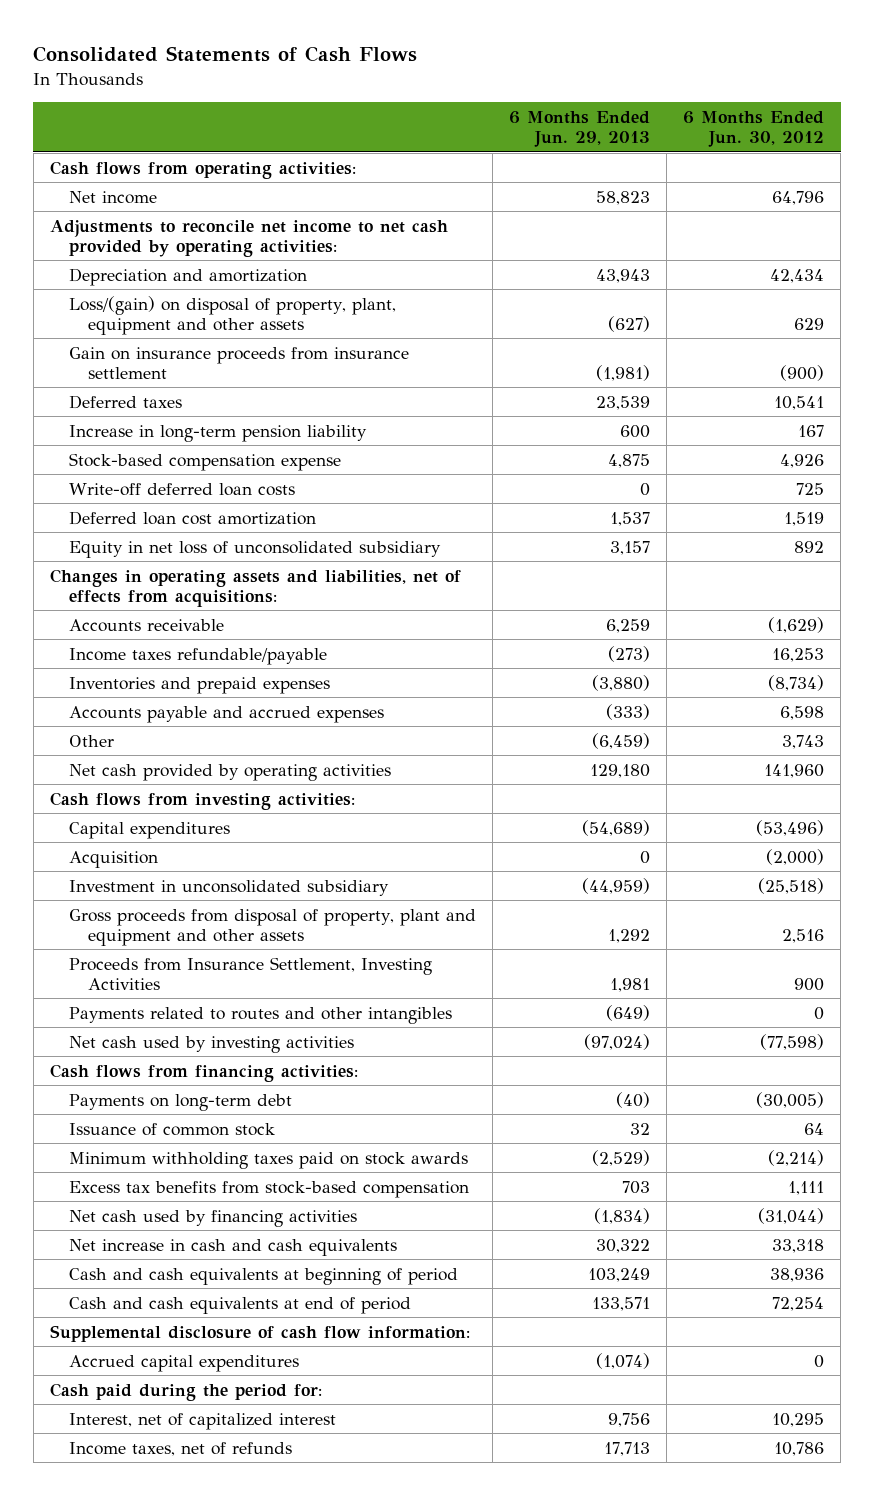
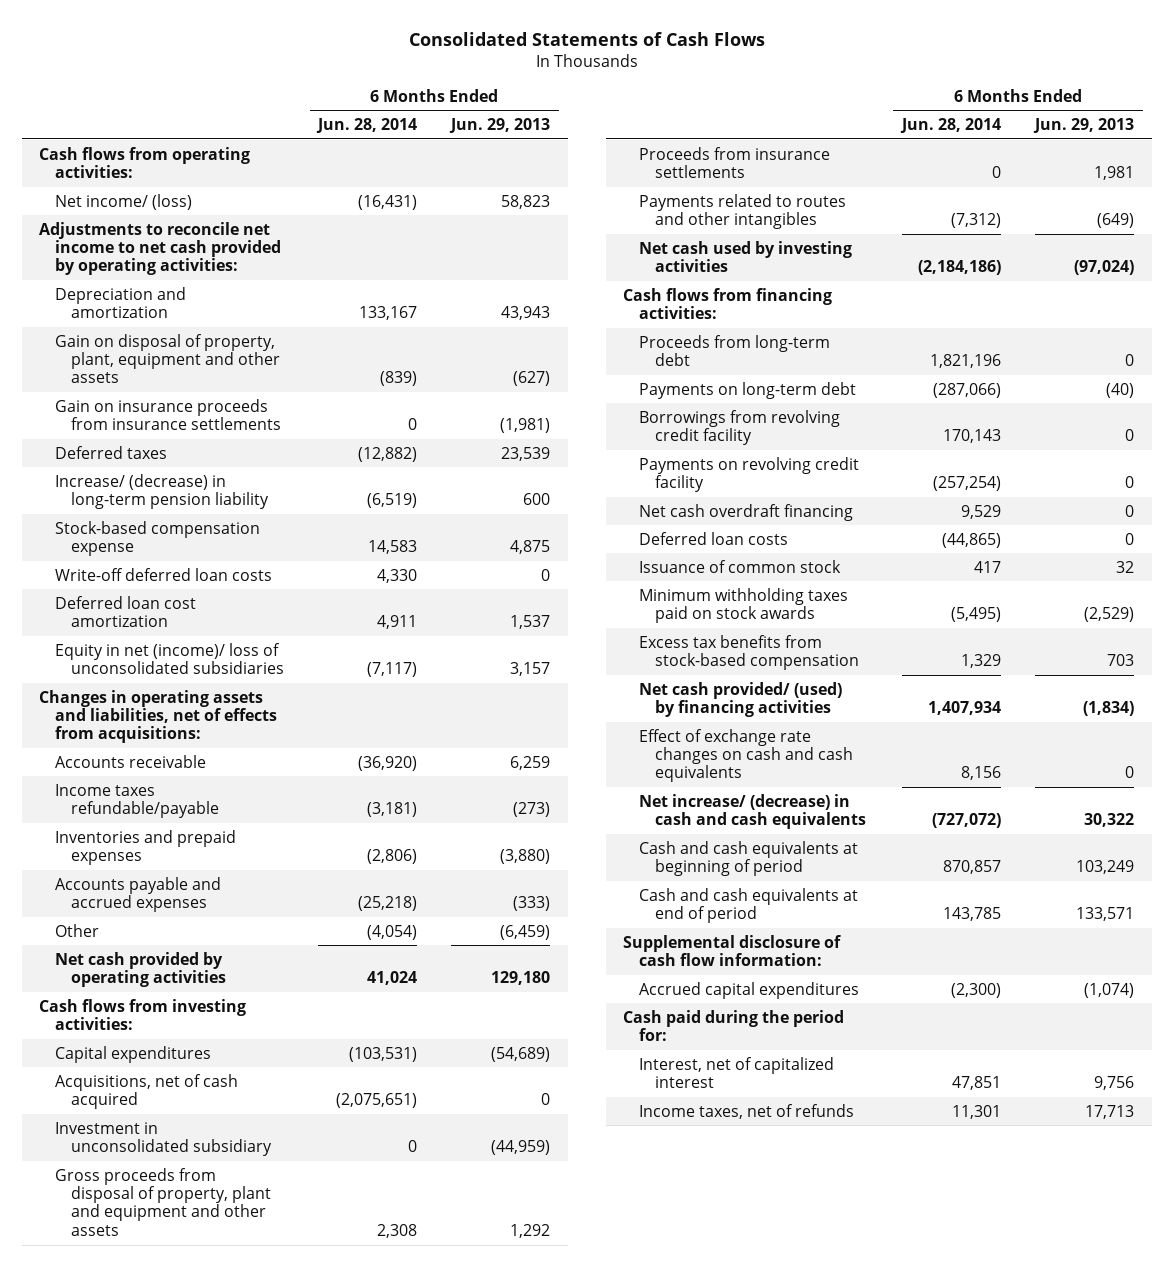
[683,110,825,148] 6 Months Ended Jun. 30, 2012 -> none
none -> [316,118,418,134] Jun. 28, 2014
[68,190,157,204] Net income -> [55,193,193,210] Net income/ (loss)
[68,295,396,336] Loss/(gain) on disposal of property, plant, equipment and other assets -> [55,333,280,384] Gain on disposal of property, plant, equipment and other assets
[68,346,409,380] Gain on insurance proceeds from insurance settlement -> [55,398,281,430] Gain on insurance proceeds from insurance settlements
[68,424,367,442] Increase in long-term pension liability -> [55,473,269,509] Increase/ (decrease) in long-term pension liability
[68,540,441,558] Equity in net loss of unconsolidated subsidiary -> [55,642,284,674] Equity in net (income)/ loss of unconsolidated subsidiaries
[68,850,158,868] Acquisition -> [55,1073,239,1109] Acquisitions, net of cash acquired
[68,956,432,991] Proceeds from Insurance Settlement, Investing Activities -> [639,146,831,178] Proceeds from insurance settlements
none -> [639,334,831,366] Proceeds from long-term debt
none -> [639,409,841,445] Borrowings from revolving credit facility
none -> [639,456,860,492] Payments on revolving credit facility
none -> [639,503,854,521] Net cash overdraft financing
none -> [639,531,789,545] Deferred loan costs
[68,1209,357,1227] Net cash used by financing activities -> [639,681,843,717] Net cash provided/ (used) by financing activities
none -> [639,728,853,783] Effect of exchange rate changes on cash and cash equivalents
[68,1238,397,1256] Net increase in cash and cash equivalents -> [639,793,866,829] Net increase/ (decrease) in cash and cash equivalents

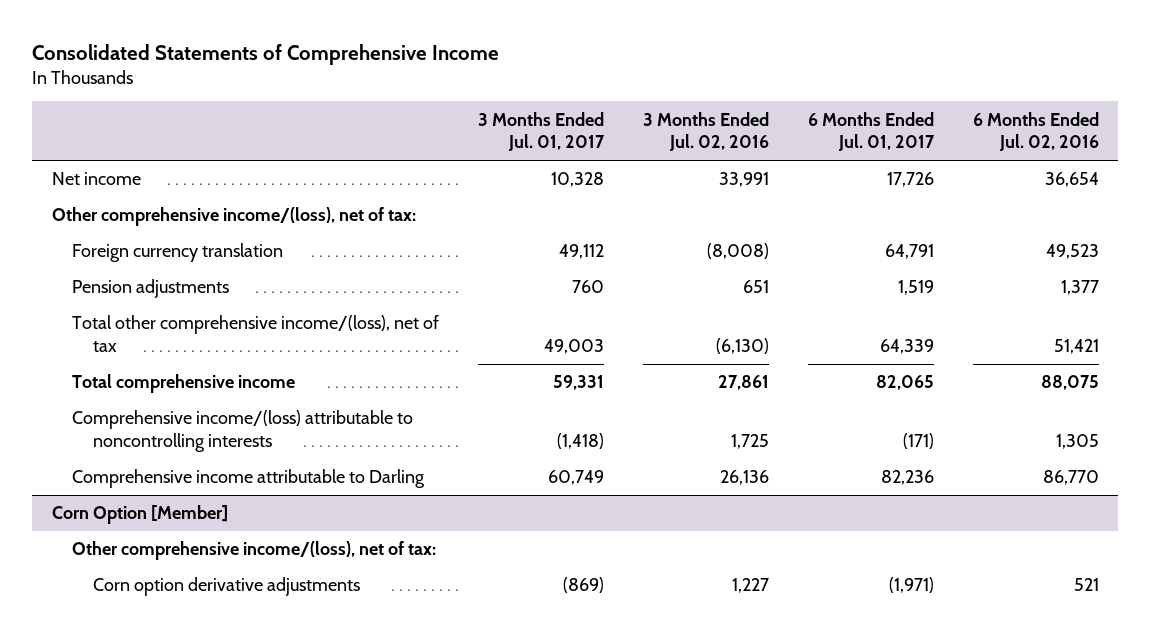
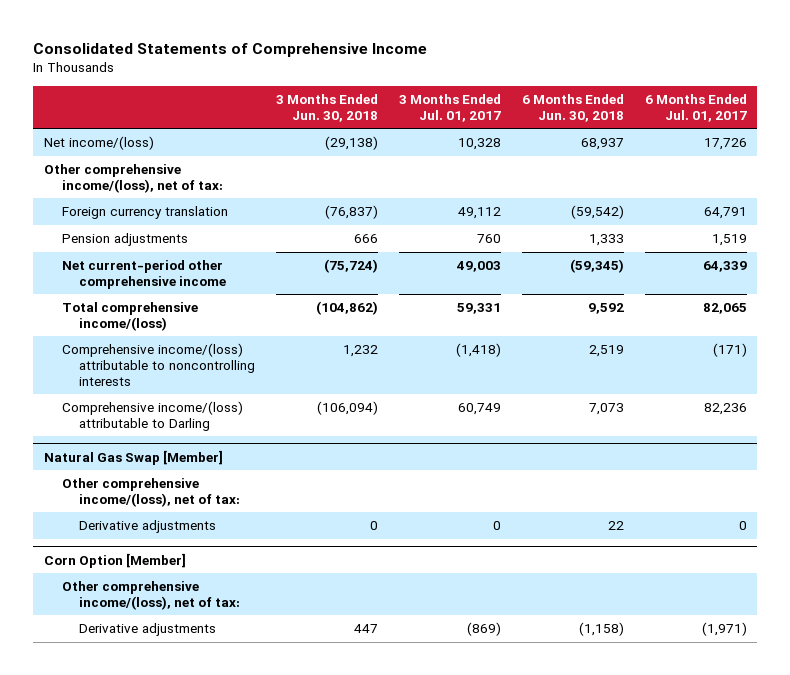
[643,111,770,152] 3 Months Ended Jul. 02, 2016 -> none
[972,111,1099,152] 6 Months Ended Jul. 02, 2016 -> none
none -> [276,93,379,122] 3 Months Ended Jun. 30, 2018
none -> [521,93,624,122] 6 Months Ended Jun. 30, 2018
[51,172,141,186] Net income -> [43,136,154,151] Net income/(loss)
[72,315,440,352] Total other comprehensive income/(loss), net of tax -> [61,260,227,289] Net current-period other comprehensive income
[72,374,296,394] Total comprehensive income -> [61,302,198,331] Total comprehensive income/(loss)
[72,469,426,489] Comprehensive income attributable to Darling -> [61,401,243,431] Comprehensive income/(loss) attributable to Darling
none -> [43,449,223,465] Natural Gas Swap [Member]
none -> [61,478,241,507] Other comprehensive income/(loss), net of tax:
none -> [79,520,217,534] Derivative adjustments
[92,577,360,597] Corn option derivative adjustments -> [79,623,217,637] Derivative adjustments

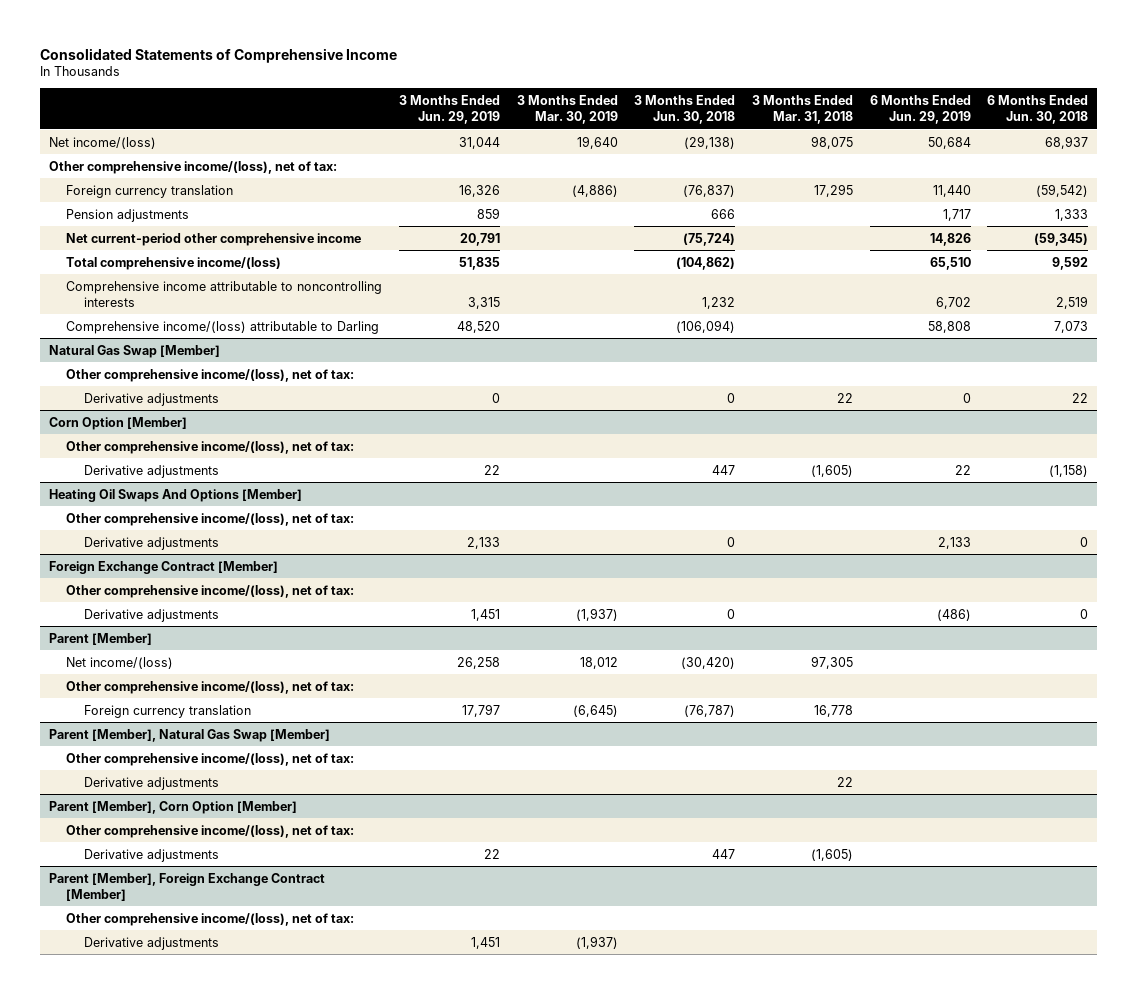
[399,93,502,122] 3 Months Ended Jul. 01, 2017 -> none
[644,93,747,122] 6 Months Ended Jul. 01, 2017 -> none
none -> [399,95,501,125] 3 Months Ended Jun. 29, 2019
none -> [516,95,618,125] 3 Months Ended Mar. 30, 2019
none -> [752,95,854,125] 3 Months Ended Mar. 31, 2018
none -> [869,95,971,125] 6 Months Ended Jun. 29, 2019
[61,343,256,386] Comprehensive income/(loss) attributable to noncontrolling interests -> [66,280,383,307] Comprehensive income attributable to noncontrolling interests
none -> [48,488,302,502] Heating Oil Swaps And Options [Member]
none -> [66,512,355,526] Other comprehensive income/(loss), net of tax:
none -> [84,536,220,550] Derivative adjustments
none -> [48,560,278,574] Foreign Exchange Contract [Member]
none -> [66,584,355,598] Other comprehensive income/(loss), net of tax:
none -> [84,608,220,622] Derivative adjustments
none -> [48,632,152,645] Parent [Member]
none -> [66,656,174,669] Net income/(loss)
none -> [66,680,355,694] Other comprehensive income/(loss), net of tax:
none -> [84,704,252,718] Foreign currency translation
none -> [48,728,330,742] Parent [Member], Natural Gas Swap [Member]
none -> [66,752,355,766] Other comprehensive income/(loss), net of tax:
none -> [84,776,220,790] Derivative adjustments
none -> [48,800,297,814] Parent [Member], Corn Option [Member]
none -> [66,824,355,838] Other comprehensive income/(loss), net of tax:
none -> [84,848,220,862] Derivative adjustments
none -> [48,872,325,901] Parent [Member], Foreign Exchange Contract [Member]
none -> [66,912,355,926] Other comprehensive income/(loss), net of tax:
none -> [84,936,220,950] Derivative adjustments

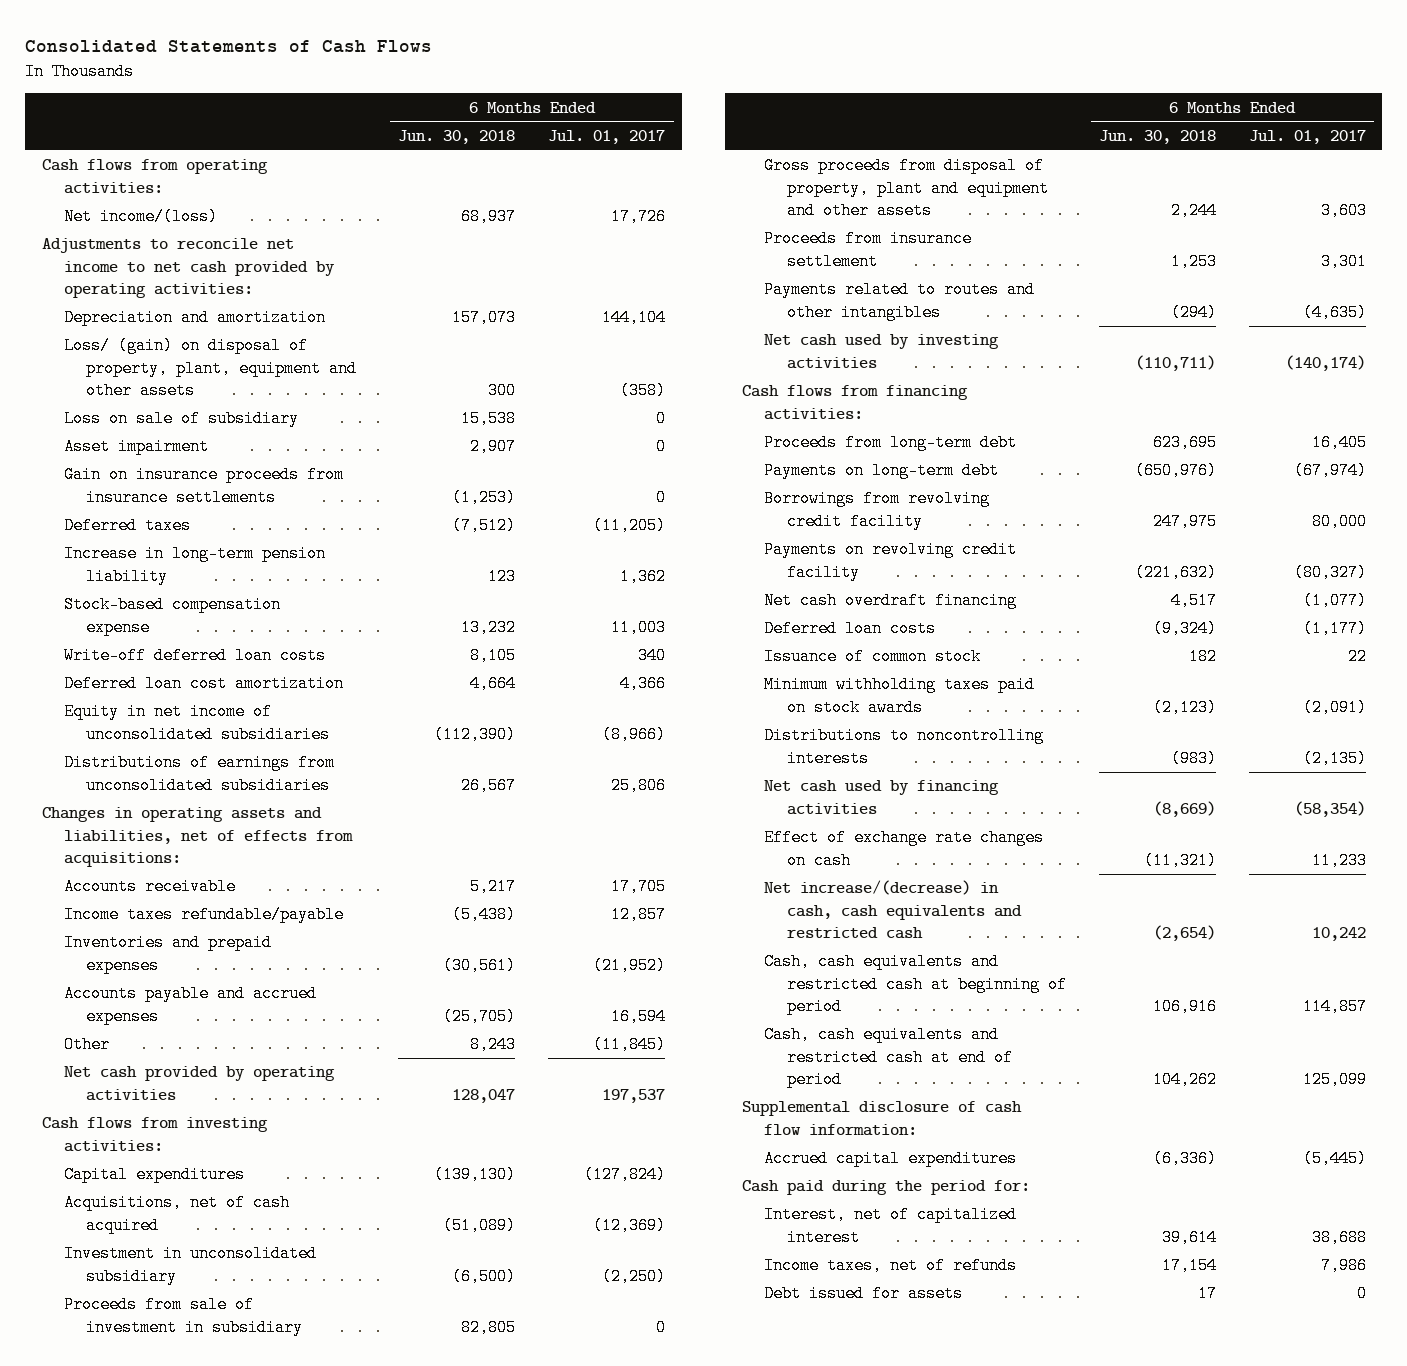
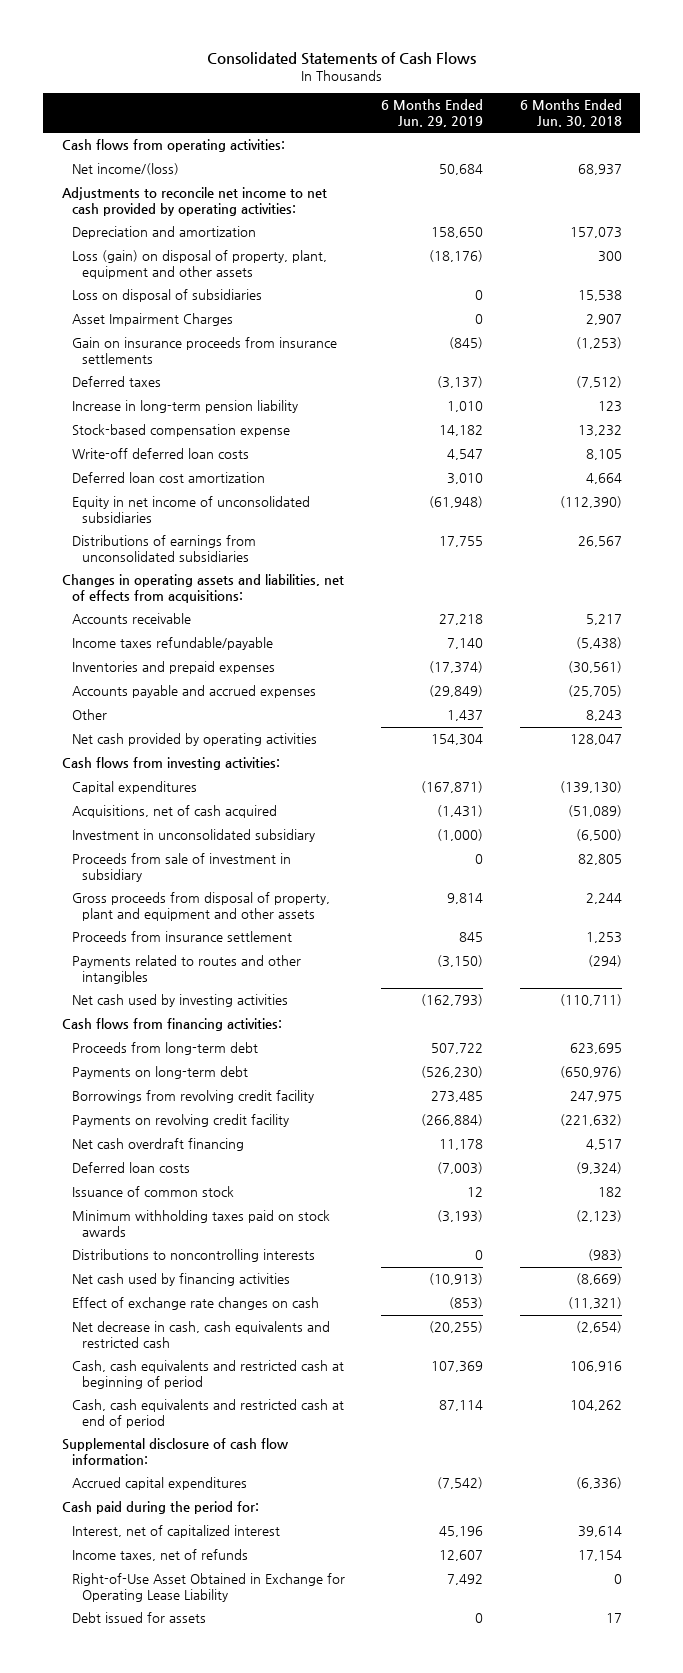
[548,129,666,144] Jul. 01, 2017 -> none
none -> [381,99,484,127] 6 Months Ended Jun. 29, 2019
[64,337,358,400] Loss/ (gain) on disposal of property, plant, equipment and other assets -> [71,250,327,279] Loss (gain) on disposal of property, plant, equipment and other assets
[64,410,300,428] Loss on sale of subsidiary -> [71,289,262,303] Loss on disposal of subsidiaries
[64,438,210,456] Asset impairment -> [71,313,233,327] Asset Impairment Charges
[764,880,1022,940] Net increase/(decrease) in cash, cash equivalents and restricted cash -> [71,1321,330,1348] Net decrease in cash, cash equivalents and restricted cash
none -> [71,1573,345,1602] Right-of-Use Asset Obtained in Exchange for Operating Lease Liability

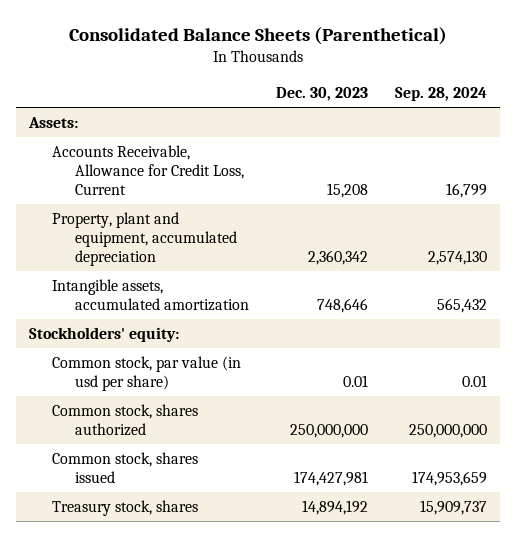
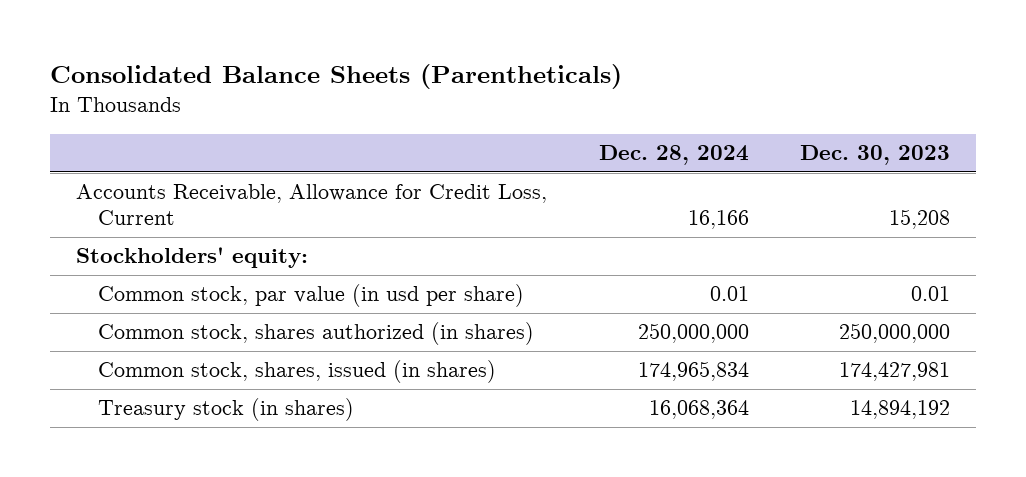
[69,26,448,45] Consolidated Balance Sheets (Parenthetical) -> [50,64,623,90] Consolidated Balance Sheets (Parentheticals)
[394,87,487,102] Sep. 28, 2024 -> none
none -> [598,145,749,166] Dec. 28, 2024
[28,116,79,128] Assets: -> none
[52,211,238,266] Property, plant and equipment, accumulated depreciation -> none
[52,278,250,311] Intangible assets, accumulated amortization -> none
[52,403,199,436] Common stock, shares authorized -> [97,322,534,346] Common stock, shares authorized (in shares)
[52,451,199,483] Common stock, shares issued -> [97,360,496,384] Common stock, shares, issued (in shares)
[52,499,199,516] Treasury stock, shares -> [97,398,354,422] Treasury stock (in shares)

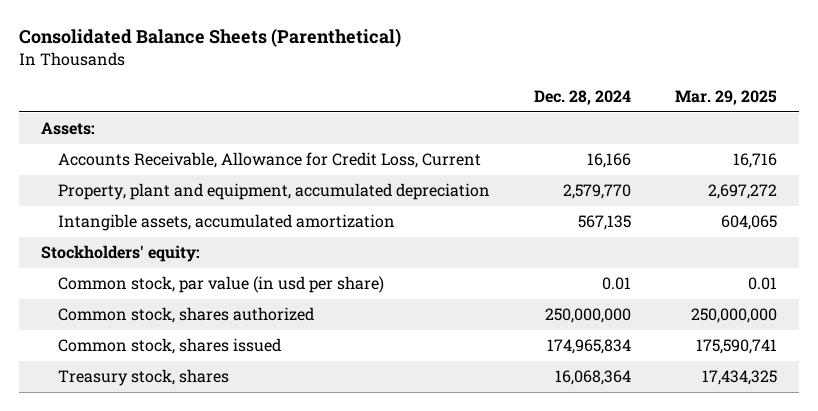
[50,64,623,90] Consolidated Balance Sheets (Parentheticals) -> [18,28,401,48] Consolidated Balance Sheets (Parenthetical)
[800,145,951,166] Dec. 30, 2023 -> none
none -> [675,90,778,106] Mar. 29, 2025
none -> [40,122,95,136] Assets:
none -> [58,183,491,201] Property, plant and equipment, accumulated depreciation
none -> [58,214,396,232] Intangible assets, accumulated amortization
[97,322,534,346] Common stock, shares authorized (in shares) -> [58,307,315,324] Common stock, shares authorized
[97,360,496,384] Common stock, shares, issued (in shares) -> [58,338,282,355] Common stock, shares issued
[97,398,354,422] Treasury stock (in shares) -> [58,369,230,387] Treasury stock, shares

